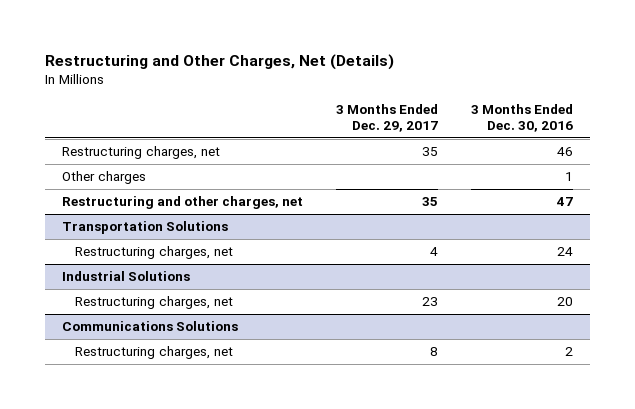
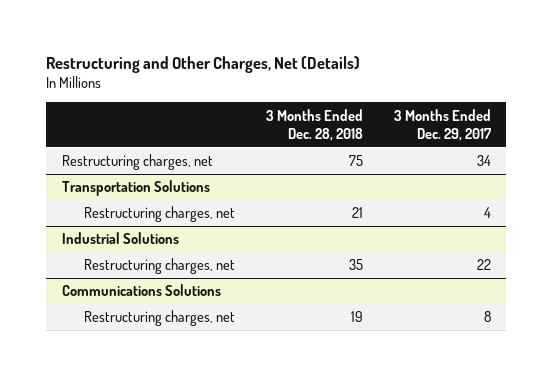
[471,104,574,133] 3 Months Ended Dec. 30, 2016 -> none
none -> [266,108,364,141] 3 Months Ended Dec. 28, 2018
[61,171,146,185] Other charges -> none
[61,196,303,210] Restructuring and other charges, net -> none
[421,147,438,157] 35 -> [476,155,491,167] 34
[421,297,438,307] 23 -> [476,259,491,271] 22

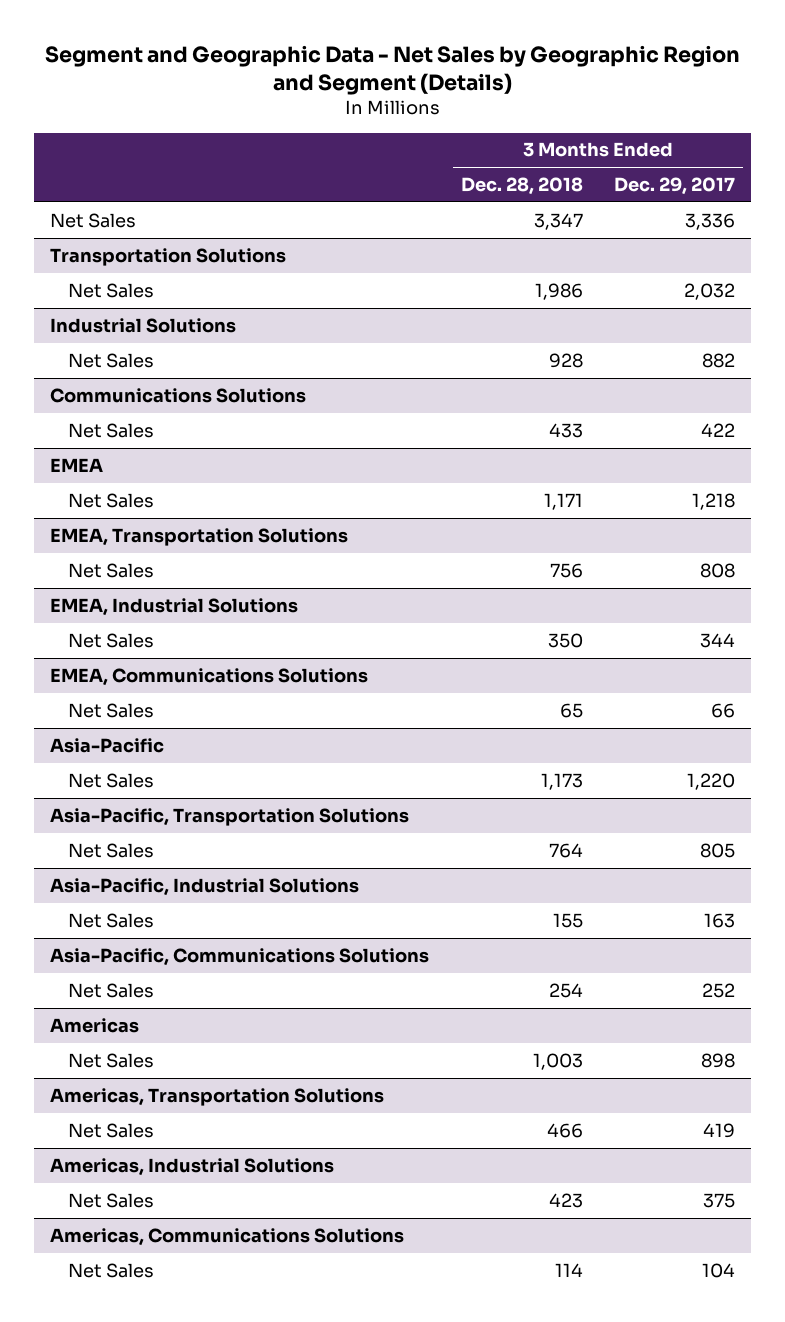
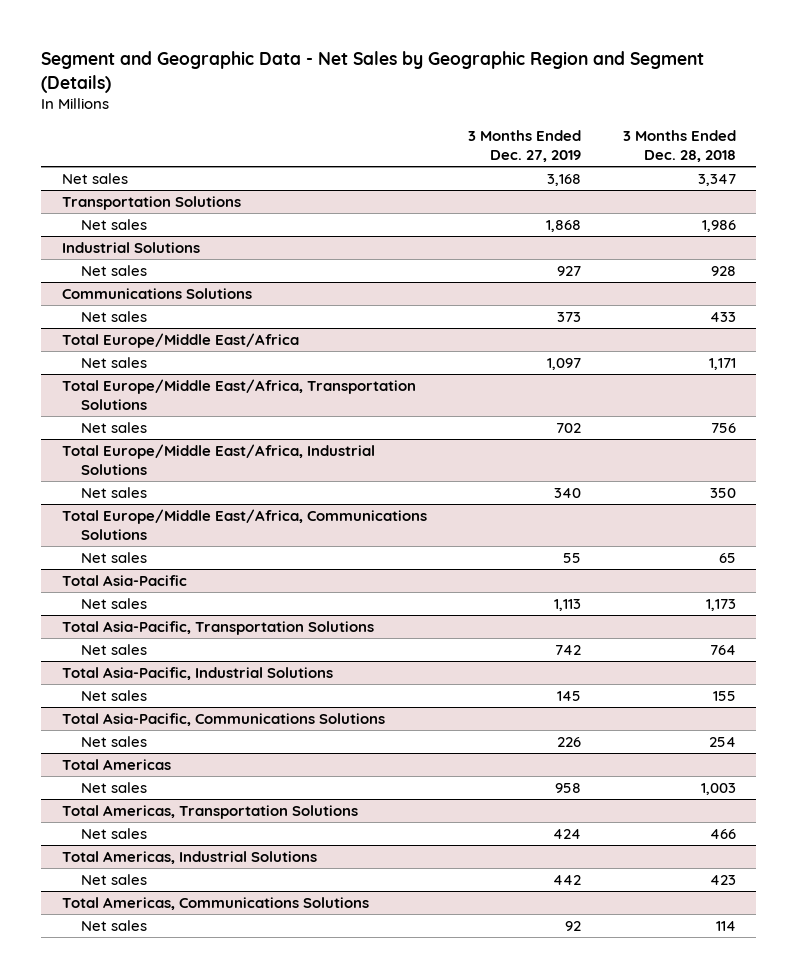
[614,177,736,196] Dec. 29, 2017 -> none
none -> [468,130,582,163] 3 Months Ended Dec. 27, 2019
[49,212,136,228] Net Sales -> [62,172,129,184] Net sales
[68,282,155,298] Net Sales -> [80,218,147,230] Net sales
[68,352,155,368] Net Sales -> [80,264,147,276] Net sales
[49,527,348,546] EMEA, Transportation Solutions -> none
[49,597,298,616] EMEA, Industrial Solutions -> none
[49,667,368,686] EMEA, Communications Solutions -> none
[68,422,155,438] Net Sales -> [80,310,147,322] Net sales
[49,457,103,472] EMEA -> [62,332,300,348] Total Europe/Middle East/Africa
[68,492,155,508] Net Sales -> [80,356,147,368] Net sales
none -> [62,378,417,411] Total Europe/Middle East/Africa, Transportation Solutions
[68,562,155,578] Net Sales -> [80,421,147,433] Net sales
none -> [62,443,376,476] Total Europe/Middle East/Africa, Industrial Solutions
[68,632,155,648] Net Sales -> [80,486,147,498] Net sales
none -> [62,508,428,541] Total Europe/Middle East/Africa, Communications Solutions
[68,702,155,718] Net Sales -> [80,551,147,563] Net sales
[49,737,164,753] Asia-Pacific -> [62,574,188,586] Total Asia-Pacific
[68,772,155,788] Net Sales -> [80,597,147,609] Net sales
[49,807,409,826] Asia-Pacific, Transportation Solutions -> [62,620,375,635] Total Asia-Pacific, Transportation Solutions
[68,842,155,858] Net Sales -> [80,643,147,655] Net sales
[49,877,359,896] Asia-Pacific, Industrial Solutions -> [62,666,334,680] Total Asia-Pacific, Industrial Solutions
[68,912,155,928] Net Sales -> [80,689,147,701] Net sales
[49,947,429,966] Asia-Pacific, Communications Solutions -> [62,712,386,726] Total Asia-Pacific, Communications Solutions
[68,982,155,998] Net Sales -> [80,735,147,747] Net sales
[49,1017,139,1033] Americas -> [62,758,172,770] Total Americas
[68,1052,155,1068] Net Sales -> [80,781,147,793] Net sales
[49,1087,384,1106] Americas, Transportation Solutions -> [62,804,359,819] Total Americas, Transportation Solutions
[68,1122,155,1138] Net Sales -> [80,827,147,839] Net sales
[49,1157,334,1176] Americas, Industrial Solutions -> [62,850,318,864] Total Americas, Industrial Solutions
[68,1192,155,1208] Net Sales -> [80,873,147,885] Net sales
[49,1227,404,1246] Americas, Communications Solutions -> [62,896,370,910] Total Americas, Communications Solutions
[68,1262,155,1278] Net Sales -> [80,919,147,931] Net sales

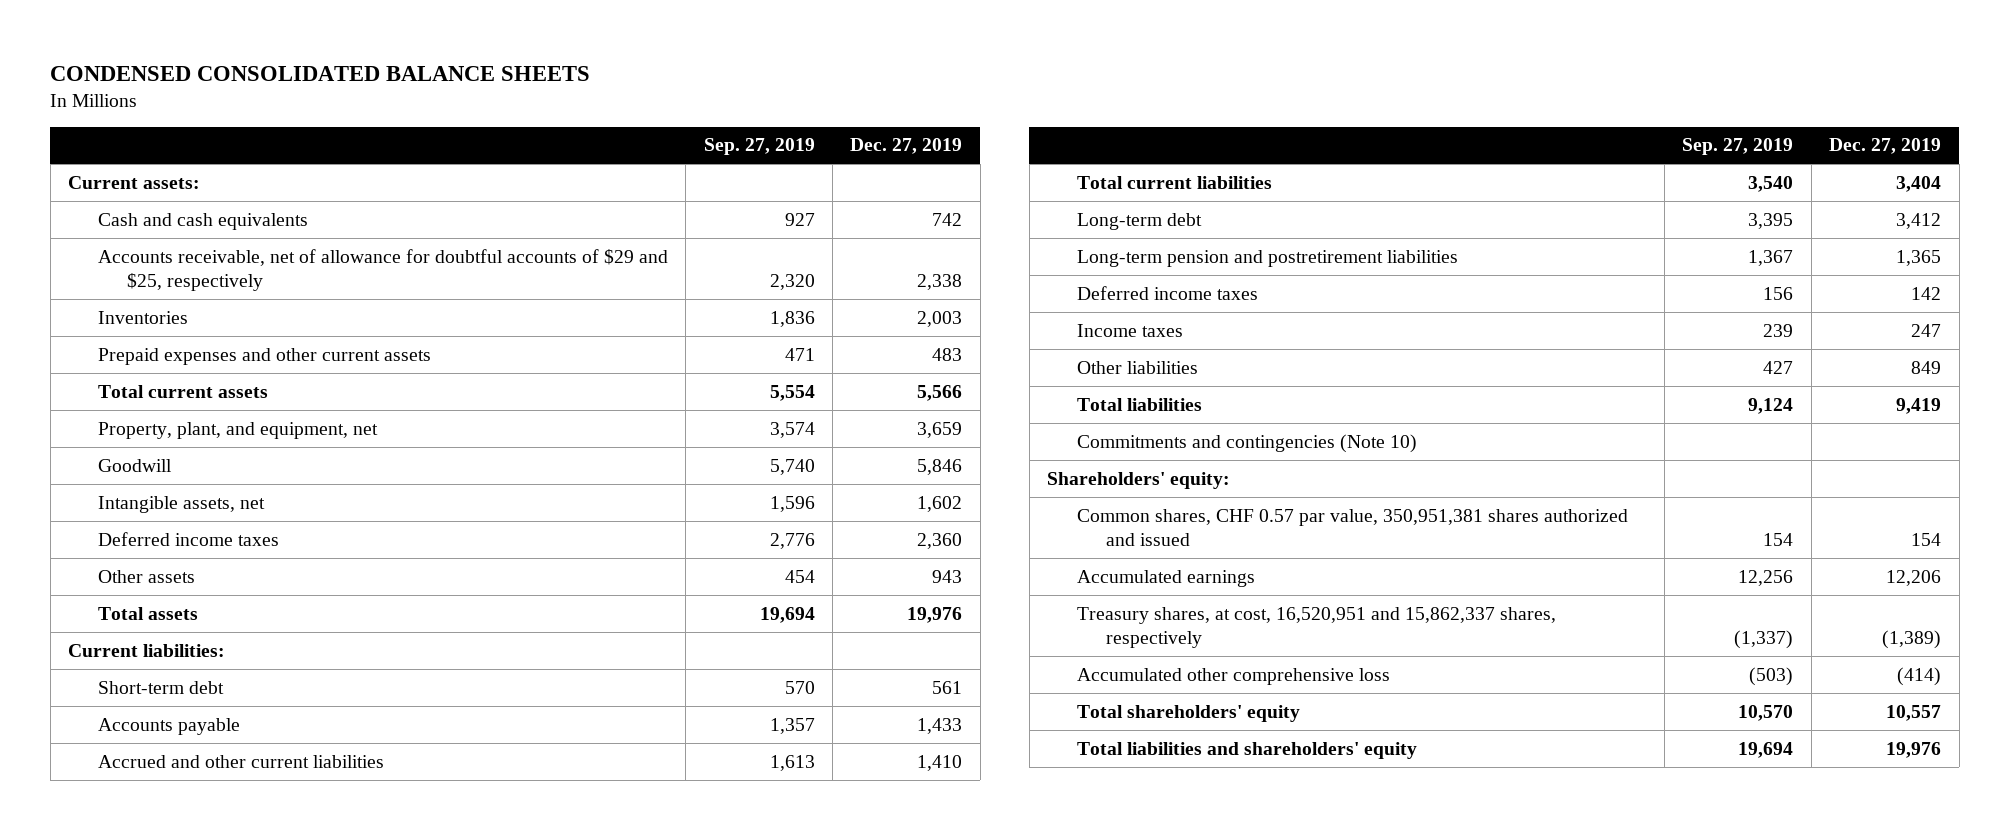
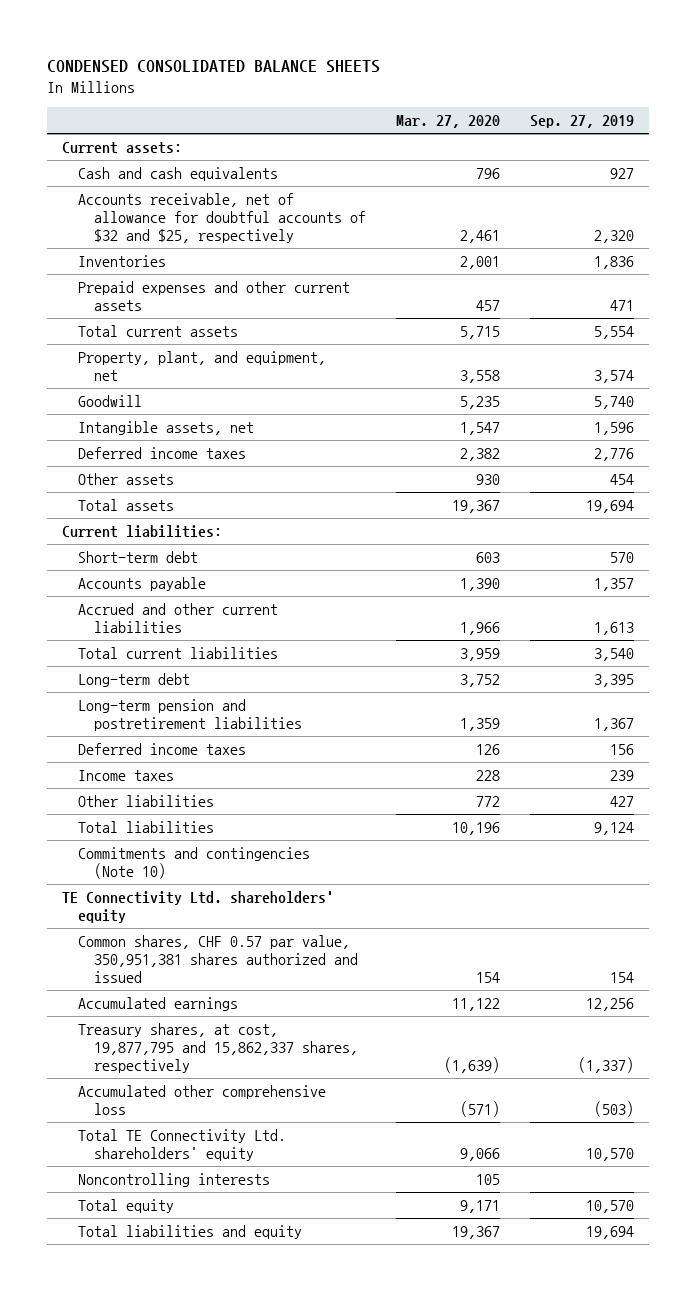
[850,138,963,155] Dec. 27, 2019 -> none
none -> [396,115,501,129] Mar. 27, 2020
[97,248,668,291] Accounts receivable, net of allowance for doubtful accounts of $29 and $25, respectively -> [78,192,367,243] Accounts receivable, net of allowance for doubtful accounts of $32 and $25, respectively
[1047,471,1231,489] Shareholders' equity: -> [61,890,334,923] TE Connectivity Ltd. shareholders' equity
[1076,606,1556,648] Treasury shares, at cost, 16,520,951 and 15,862,337 shares, respectively -> [78,1022,359,1073] Treasury shares, at cost, 19,877,795 and 15,862,337 shares, respectively
none -> [78,1128,287,1161] Total TE Connectivity Ltd. shareholders' equity
none -> [78,1172,271,1187] Noncontrolling interests
[1076,704,1300,722] Total shareholders' equity -> [78,1198,175,1213] Total equity
[1076,741,1417,759] Total liabilities and shareholders' equity -> [78,1224,303,1239] Total liabilities and equity

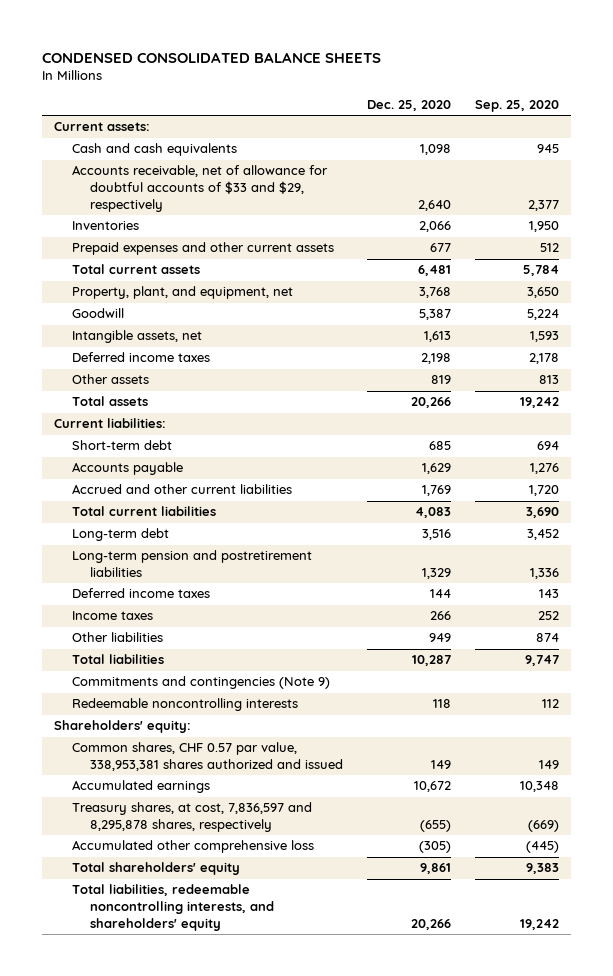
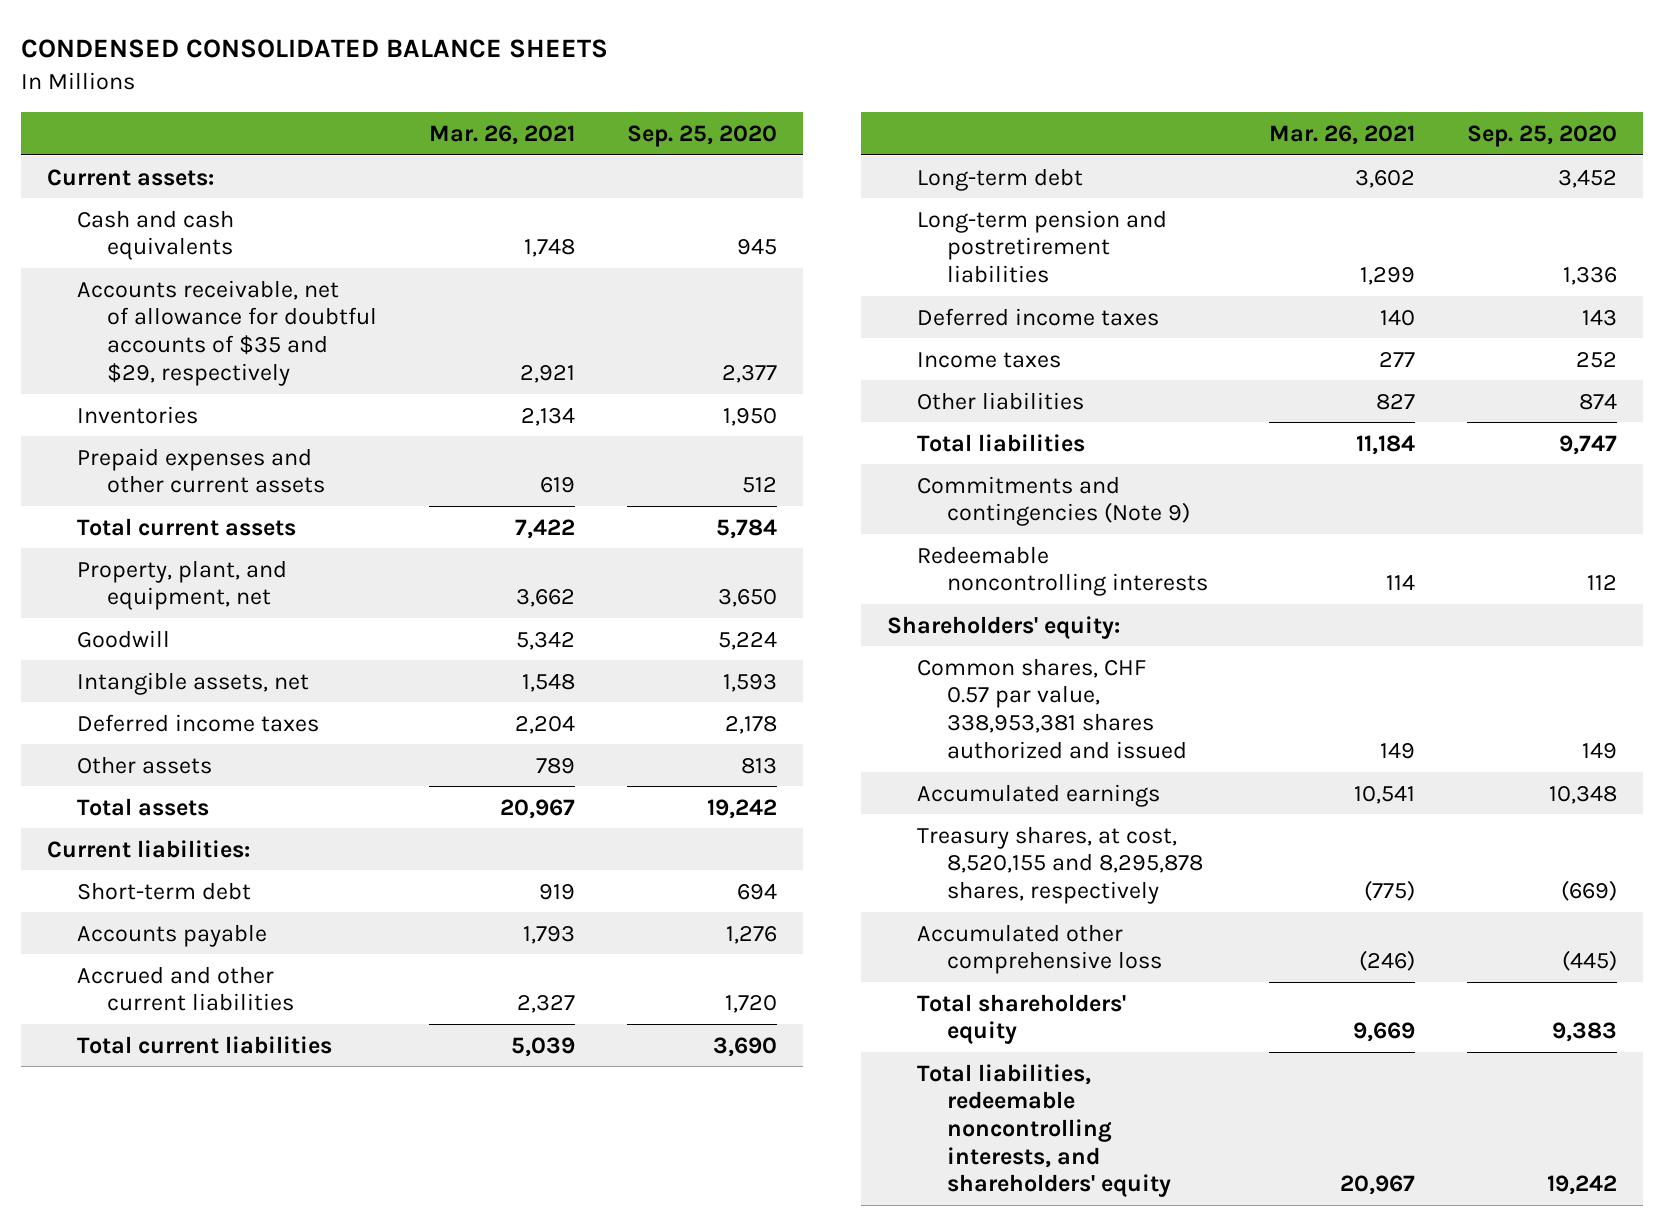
[366,99,451,111] Dec. 25, 2020 -> none
none -> [428,124,575,145] Mar. 26, 2021
[72,165,329,212] Accounts receivable, net of allowance for doubtful accounts of $33 and $29, respectively -> [77,279,377,386] Accounts receivable, net of allowance for doubtful accounts of $35 and $29, respectively
[72,802,313,833] Treasury shares, at cost, 7,836,597 and 8,295,878 shares, respectively -> [917,825,1203,904] Treasury shares, at cost, 8,520,155 and 8,295,878 shares, respectively

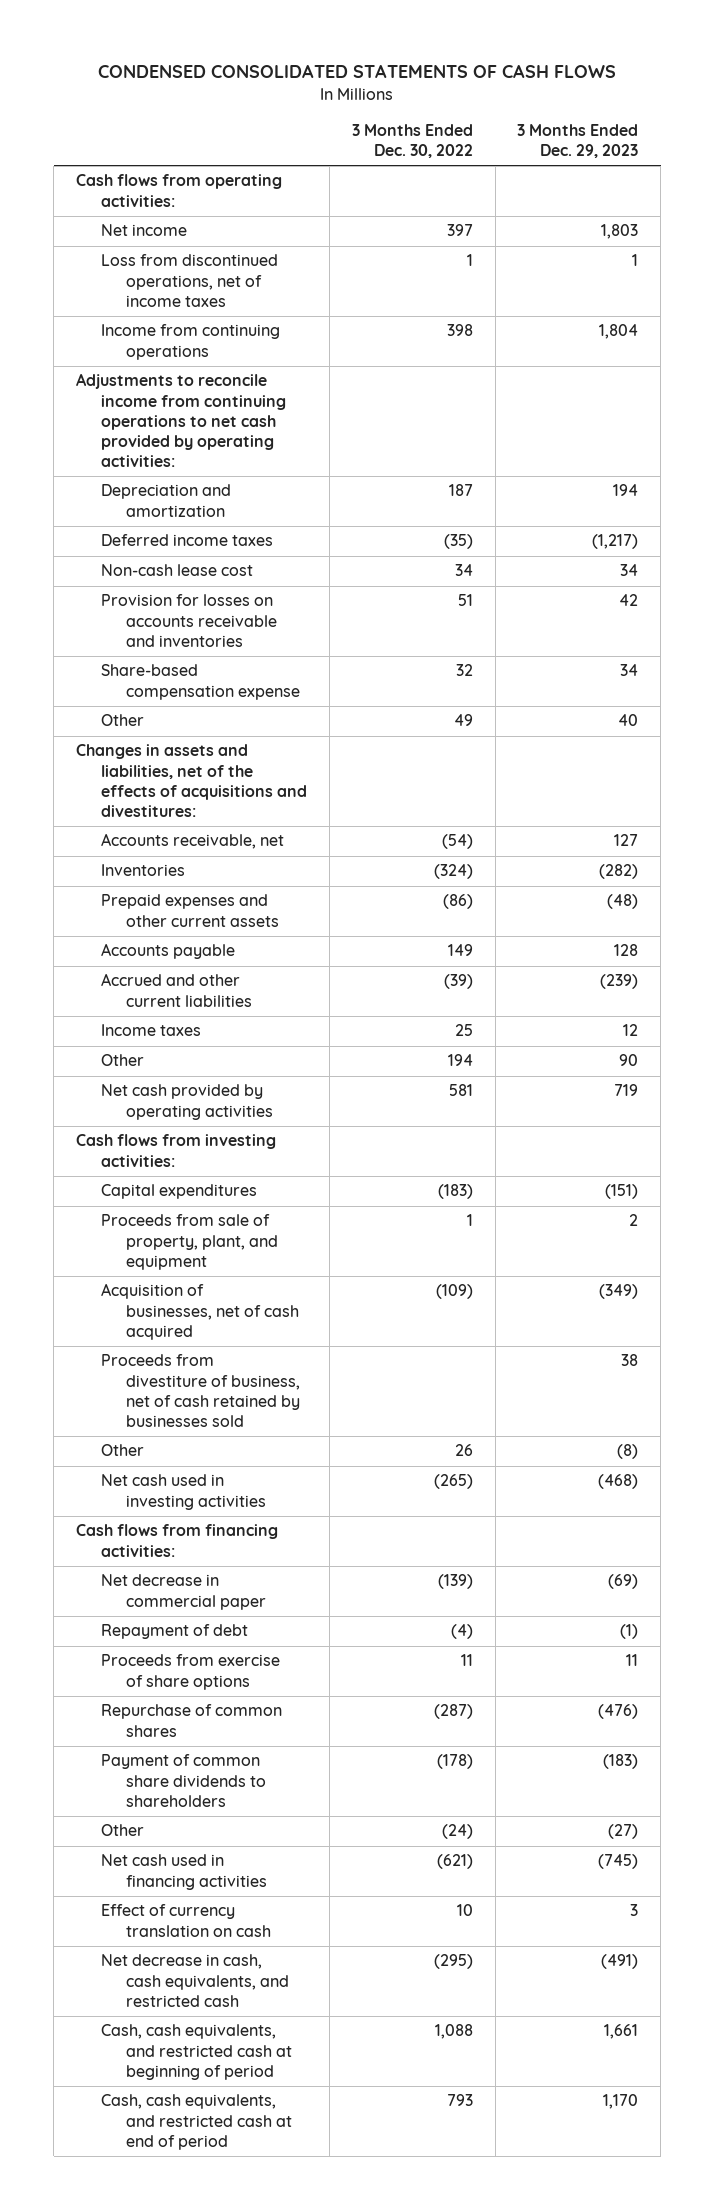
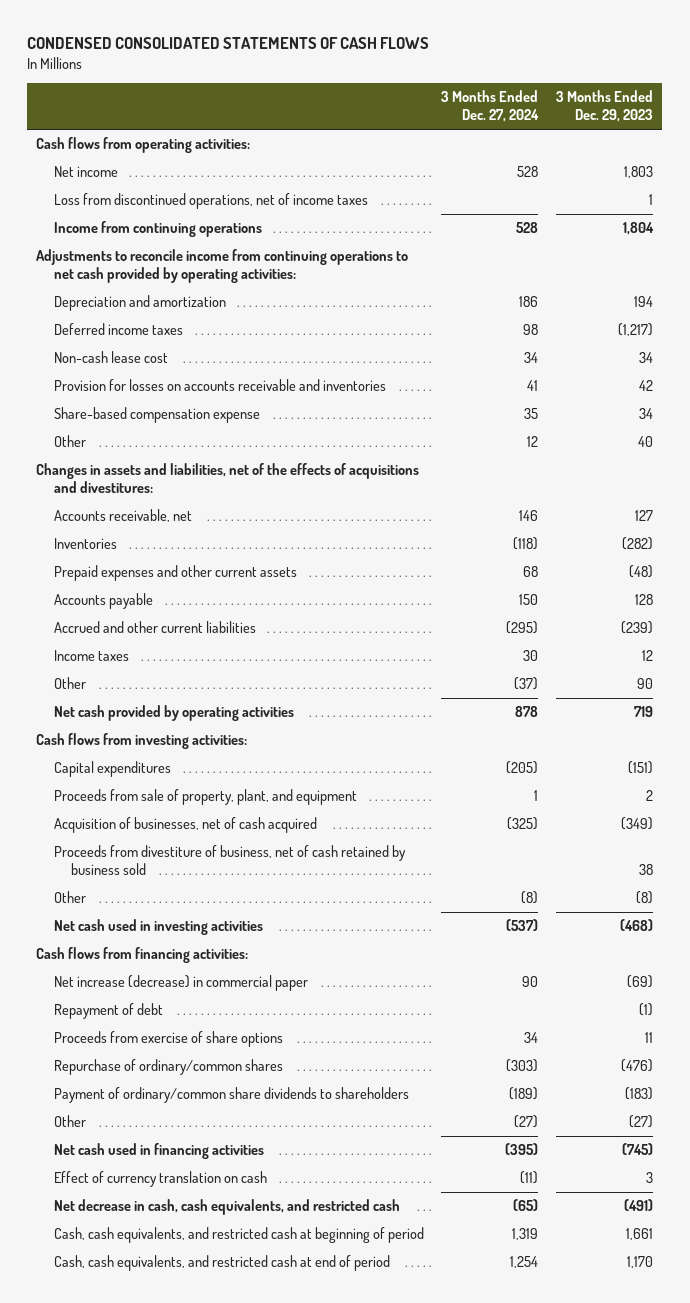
[351,123,473,158] 3 Months Ended Dec. 30, 2022 -> none
none -> [441,90,540,123] 3 Months Ended Dec. 27, 2024
[100,1354,300,1427] Proceeds from divestiture of business, net of cash retained by businesses sold -> [53,845,406,876] Proceeds from divestiture of business, net of cash retained by business sold
[100,1574,266,1610] Net decrease in commercial paper -> [53,975,308,992] Net increase (decrease) in commercial paper
[100,1704,282,1737] Repurchase of common shares -> [53,1059,283,1076] Repurchase of ordinary/common shares
[100,1754,266,1807] Payment of common share dividends to shareholders -> [53,1087,409,1104] Payment of ordinary/common share dividends to shareholders

